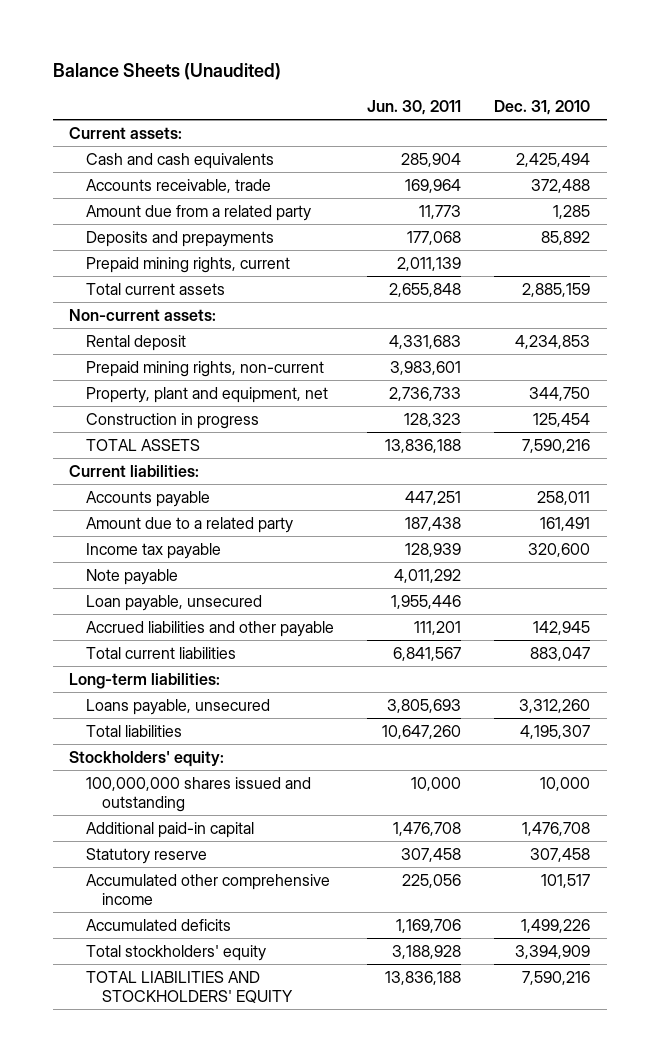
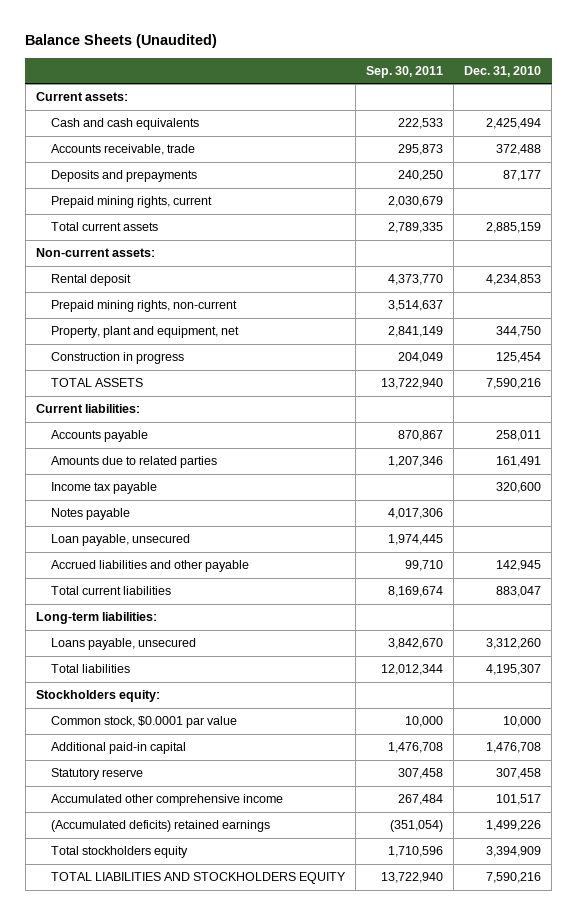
[367,99,462,115] Jun. 30, 2011 -> none
none -> [366,65,444,78] Sep. 30, 2011
[85,204,311,221] Amount due from a related party -> none
[541,230,591,245] 85,892 -> [503,170,542,182] 87,177
[85,516,293,533] Amount due to a related party -> [51,456,218,469] Amounts due to related parties
[85,568,178,585] Note payable -> [51,508,131,521] Notes payable
[69,750,225,767] Stockholders' equity: -> [35,690,160,703] Stockholders equity:
[85,776,311,812] 100,000,000 shares issued and outstanding -> [51,716,238,729] Common stock, $0.0001 par value
[85,918,231,931] Accumulated deficits -> [51,820,271,833] (Accumulated deficits) retained earnings
[85,944,266,961] Total stockholders' equity -> [51,846,189,859] Total stockholders equity
[85,970,294,1003] TOTAL LIABILITIES AND STOCKHOLDERS' EQUITY -> [51,872,347,885] TOTAL LIABILITIES AND STOCKHOLDERS EQUITY

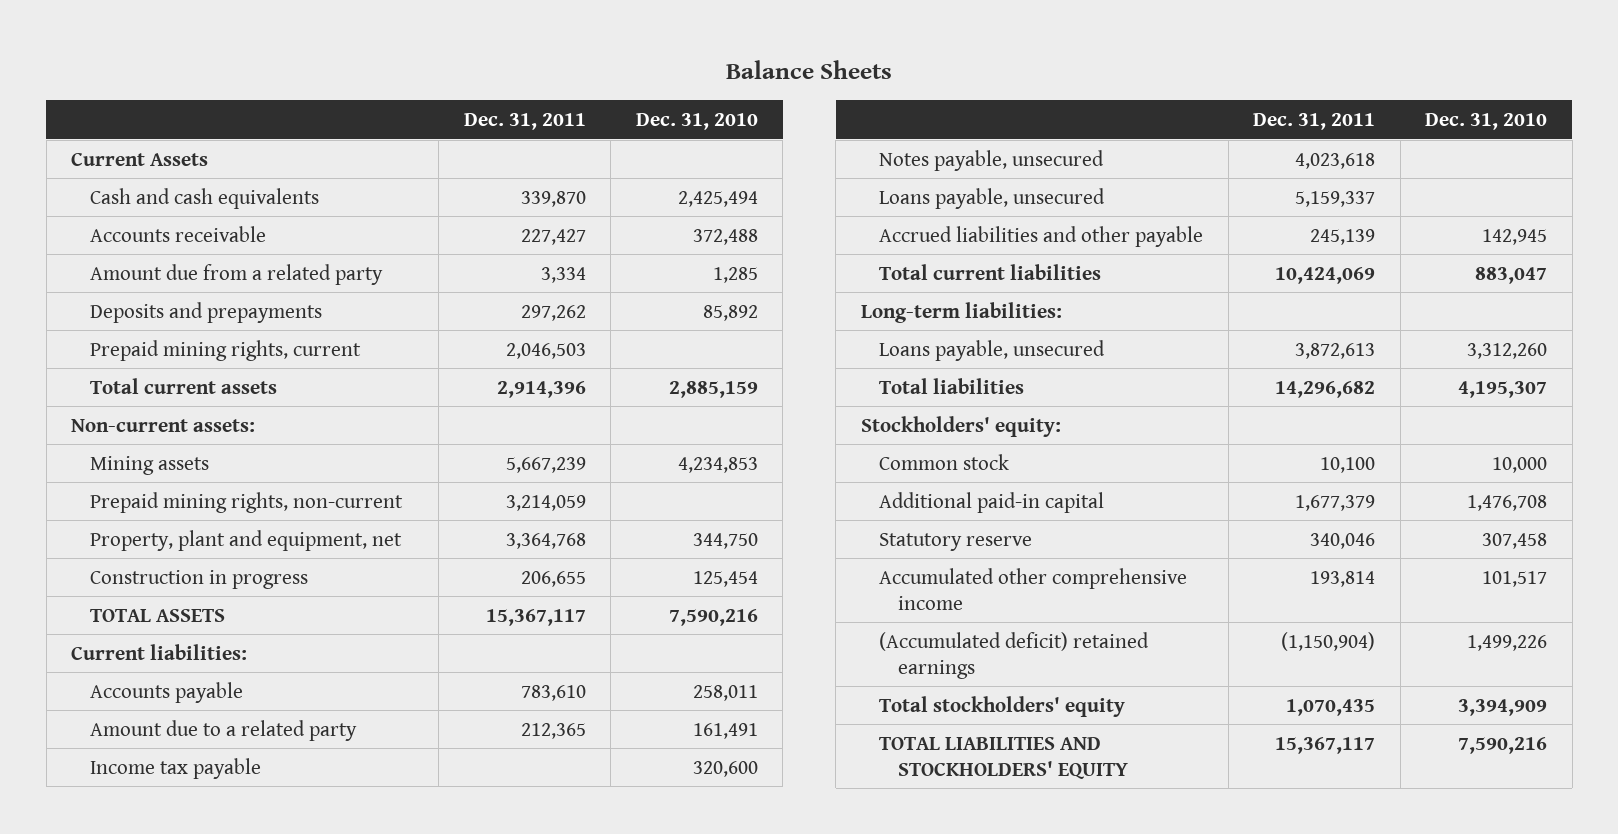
[25,33,218,48] Balance Sheets (Unaudited) -> [726,60,893,80] Balance Sheets
[366,65,444,78] Sep. 30, 2011 -> none
none -> [463,113,586,131] Dec. 31, 2011
[35,92,128,102] Current assets: -> [71,152,209,166] Current Assets
[51,144,196,156] Accounts receivable, trade -> [89,225,266,242] Accounts receivable
none -> [89,263,383,285] Amount due from a related party
[503,170,542,182] 87,177 -> [702,304,758,321] 85,892
[51,274,132,287] Rental deposit -> [89,455,209,475] Mining assets
[51,456,218,469] Amounts due to related parties -> [89,719,357,741] Amount due to a related party
[51,508,131,521] Notes payable -> [879,149,1105,171] Notes payable, unsecured
[51,534,191,547] Loan payable, unsecured -> [879,187,1106,209] Loans payable, unsecured
[35,690,160,703] Stockholders equity: -> [860,415,1061,437] Stockholders' equity:
[51,716,238,729] Common stock, $0.0001 par value -> [879,453,1010,470] Common stock
[51,820,271,833] (Accumulated deficits) retained earnings -> [879,631,1150,679] (Accumulated deficit) retained earnings
[51,846,189,859] Total stockholders equity -> [879,695,1126,717] Total stockholders' equity
[51,872,347,885] TOTAL LIABILITIES AND STOCKHOLDERS EQUITY -> [879,736,1128,779] TOTAL LIABILITIES AND STOCKHOLDERS' EQUITY

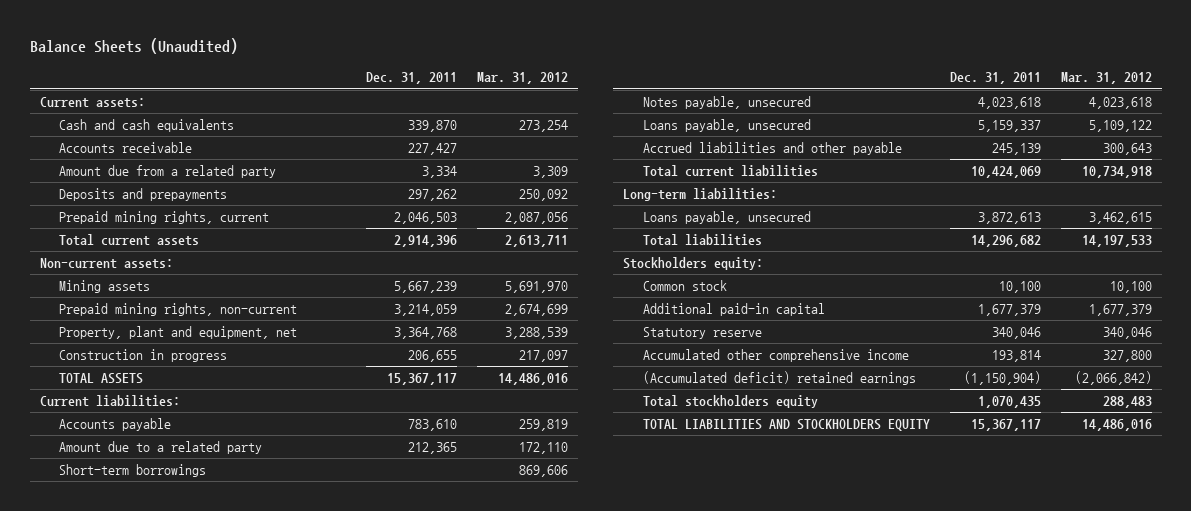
[726,60,893,80] Balance Sheets -> [29,38,238,55] Balance Sheets (Unaudited)
[635,113,758,131] Dec. 31, 2010 -> none
none -> [477,72,569,85] Mar. 31, 2012
[71,152,209,166] Current Assets -> [39,97,145,109] Current assets:
[89,757,261,779] Income tax payable -> none
none -> [59,464,207,478] Short-term borrowings
[860,415,1061,437] Stockholders' equity: -> [623,257,764,271] Stockholders equity:
[879,695,1126,717] Total stockholders' equity -> [642,395,818,409] Total stockholders equity
[879,736,1128,779] TOTAL LIABILITIES AND STOCKHOLDERS' EQUITY -> [642,419,930,432] TOTAL LIABILITIES AND STOCKHOLDERS EQUITY

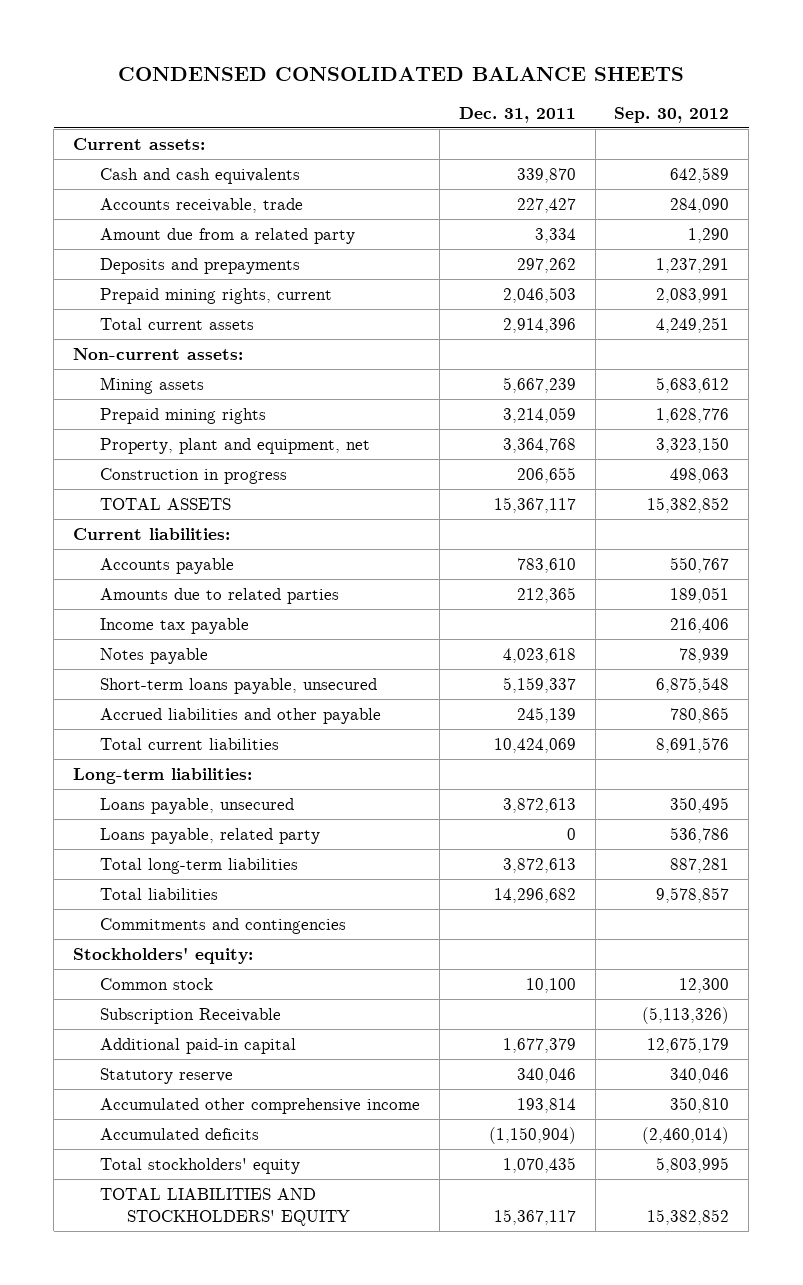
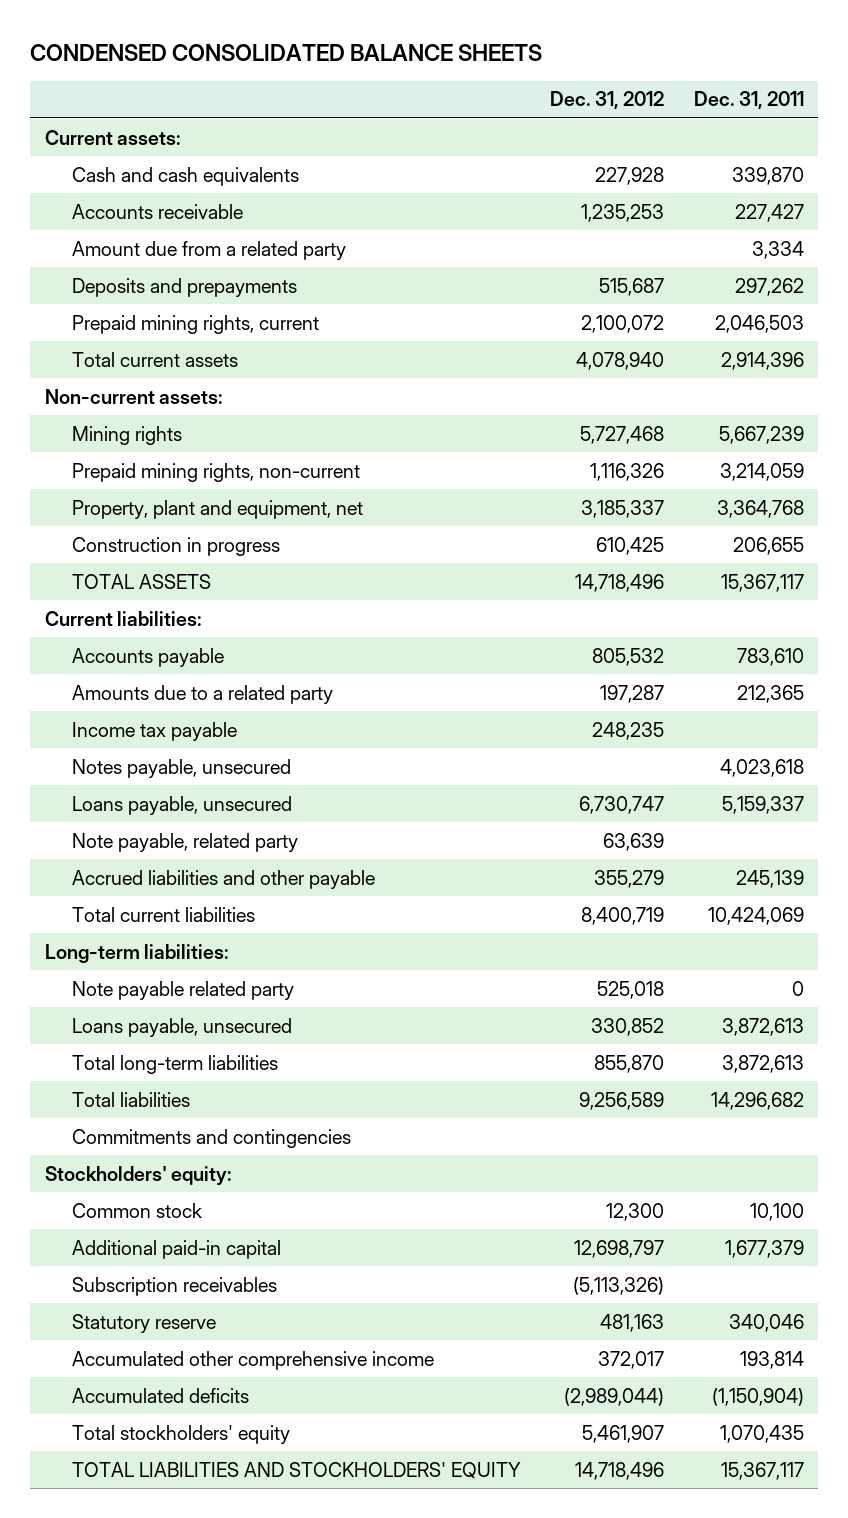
[614,106,730,123] Sep. 30, 2012 -> none
none -> [550,91,665,110] Dec. 31, 2012
[100,197,304,213] Accounts receivable, trade -> [72,203,244,219] Accounts receivable
[100,376,205,394] Mining assets -> [72,425,183,445] Mining rights
[100,407,267,424] Prepaid mining rights -> [72,462,361,482] Prepaid mining rights, non-current
[100,587,340,604] Amounts due to related parties -> [72,684,334,704] Amounts due to a related party
[100,647,209,664] Notes payable -> [72,758,292,778] Notes payable, unsecured
[100,677,378,694] Short-term loans payable, unsecured -> [72,795,293,815] Loans payable, unsecured
none -> [72,832,299,852] Note payable, related party
none -> [72,980,295,1000] Note payable related party
[100,827,321,844] Loans payable, related party -> none
[100,1007,282,1024] Subscription Receivable -> none
none -> [72,1276,278,1296] Subscription receivables

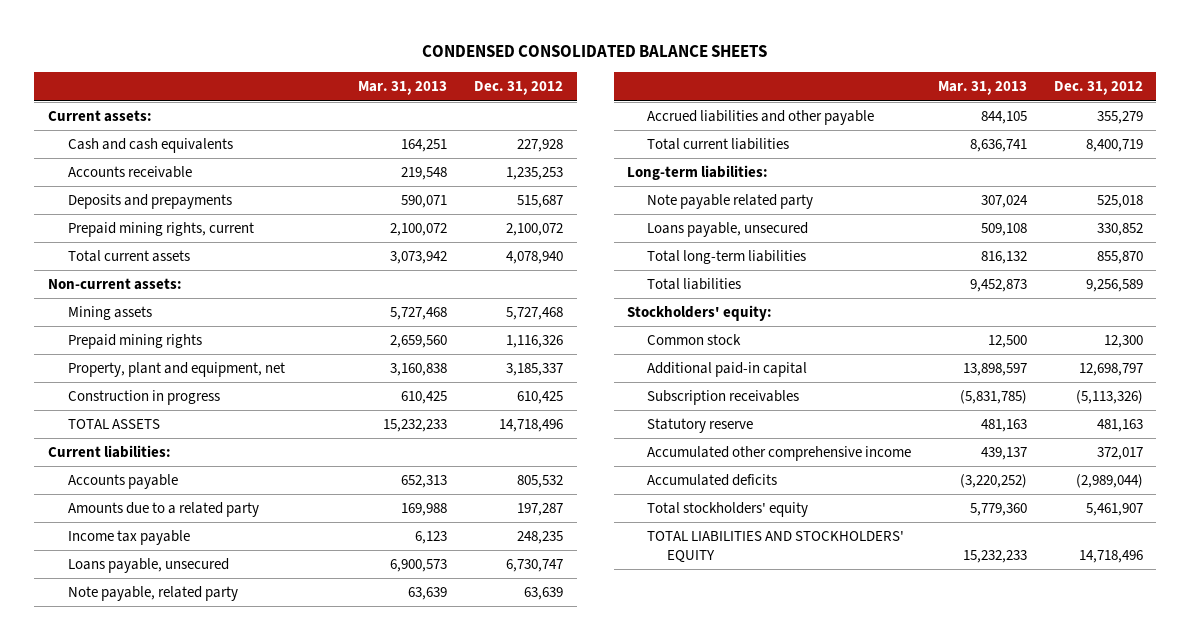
[693,91,804,110] Dec. 31, 2011 -> none
none -> [358,81,448,96] Mar. 31, 2013
[72,240,347,260] Amount due from a related party -> none
[72,425,183,445] Mining rights -> [67,306,152,321] Mining assets
[72,462,361,482] Prepaid mining rights, non-current -> [67,334,202,350] Prepaid mining rights
[72,758,292,778] Notes payable, unsecured -> none
[72,1128,352,1148] Commitments and contingencies -> none

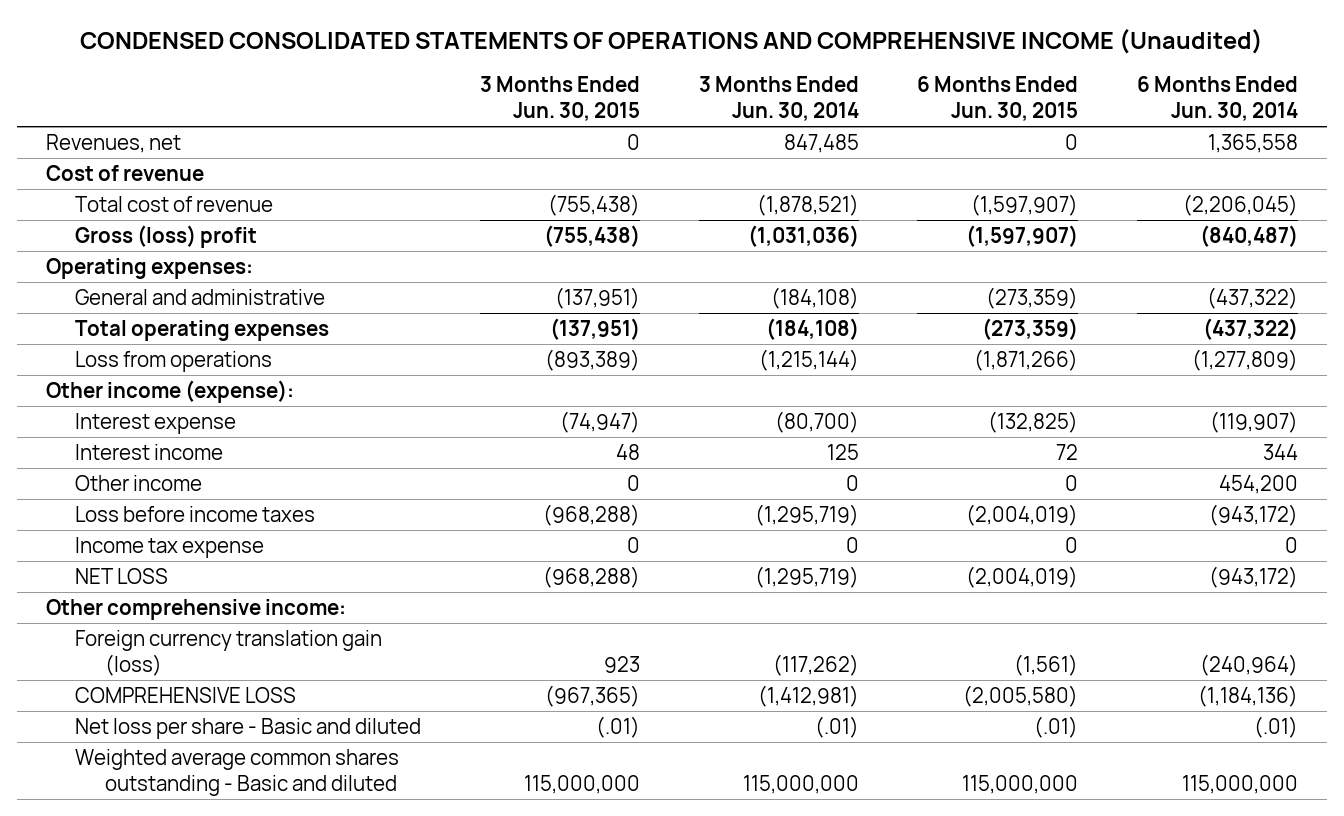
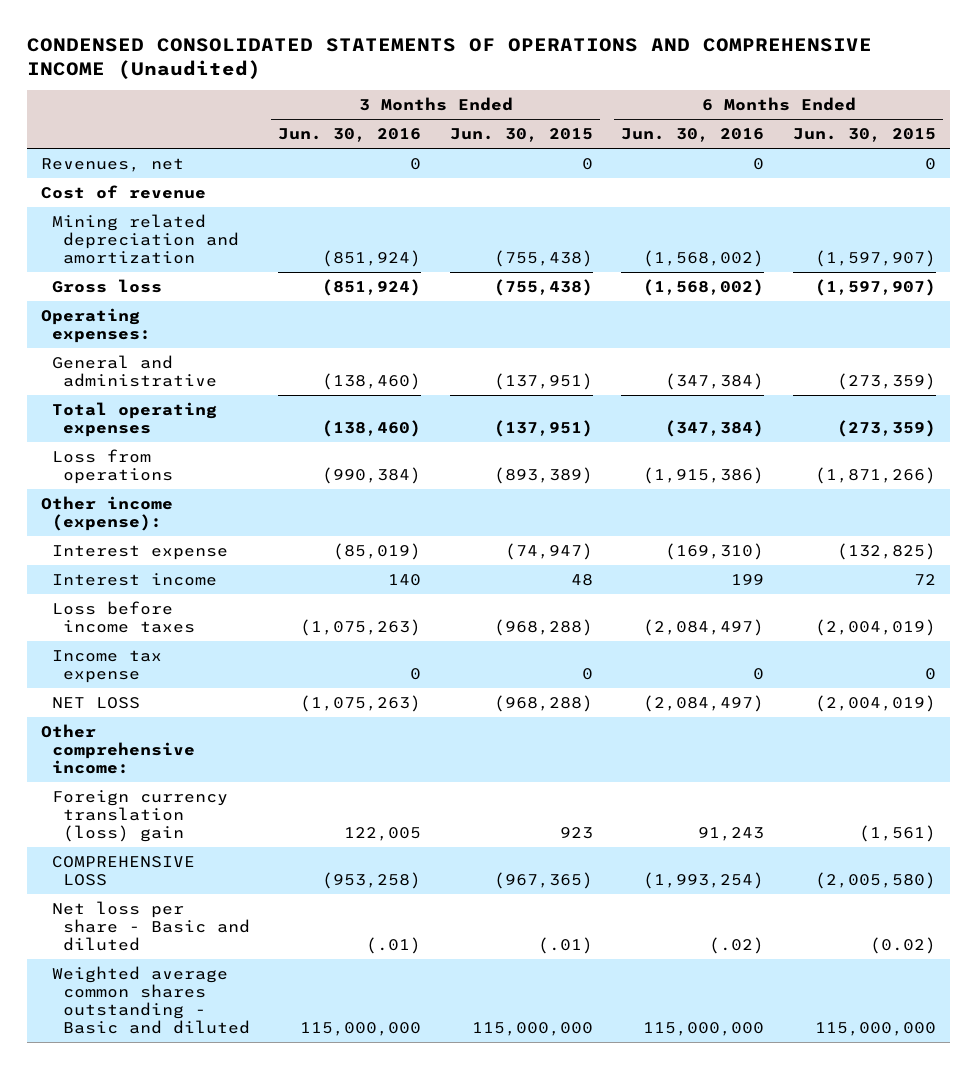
[698,76,859,122] 3 Months Ended Jun. 30, 2014 -> none
[1137,76,1299,122] 6 Months Ended Jun. 30, 2014 -> none
none -> [278,128,422,143] Jun. 30, 2016
none -> [621,128,765,143] Jun. 30, 2016
[75,196,274,213] Total cost of revenue -> [52,213,239,264] Mining related depreciation and amortization
[75,225,258,249] Gross (loss) profit -> [52,278,163,293] Gross loss
[75,475,203,492] Other income -> none
[75,630,383,677] Foreign currency translation gain (loss) -> [52,789,229,842] Foreign currency translation (loss) gain
[1034,716,1079,739] (.01) -> [869,936,936,954] (0.02)

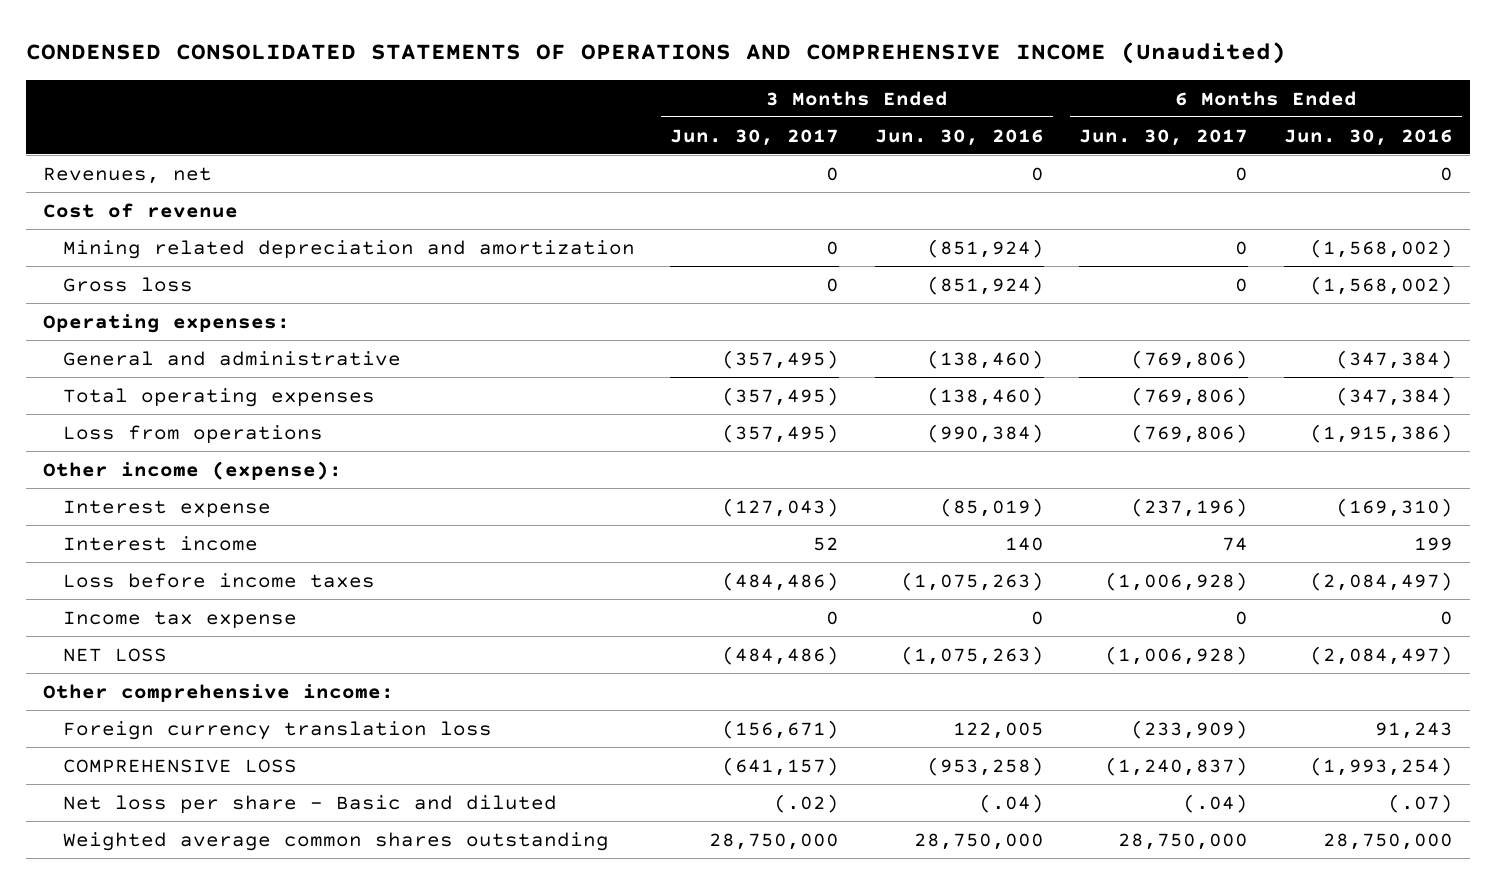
[449,128,593,143] Jun. 30, 2015 -> none
[792,128,936,143] Jun. 30, 2015 -> none
none -> [670,128,840,146] Jun. 30, 2017
none -> [1079,128,1249,146] Jun. 30, 2017
[52,789,229,842] Foreign currency translation (loss) gain -> [62,720,492,740] Foreign currency translation loss
[366,936,422,954] (.01) -> [978,793,1044,813] (.04)
[709,936,765,954] (.02) -> [1387,793,1453,813] (.07)
[52,965,250,1034] Weighted average common shares outstanding - Basic and diluted -> [62,831,609,851] Weighted average common shares outstanding
[300,1021,422,1036] 115,000,000 -> [913,832,1044,850] 28,750,000
[643,1021,765,1036] 115,000,000 -> [1322,832,1453,850] 28,750,000

